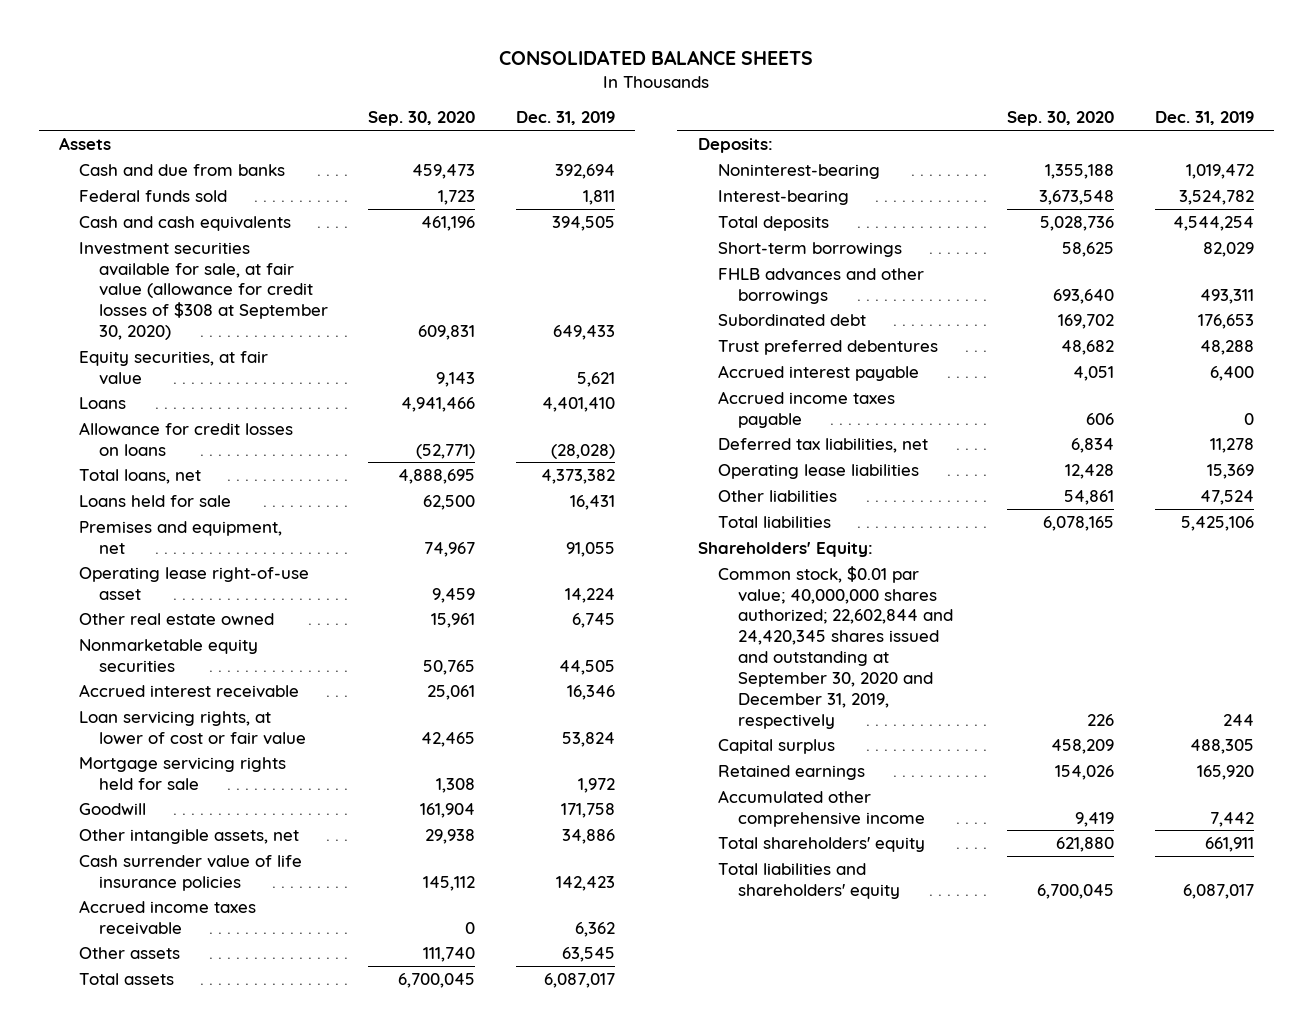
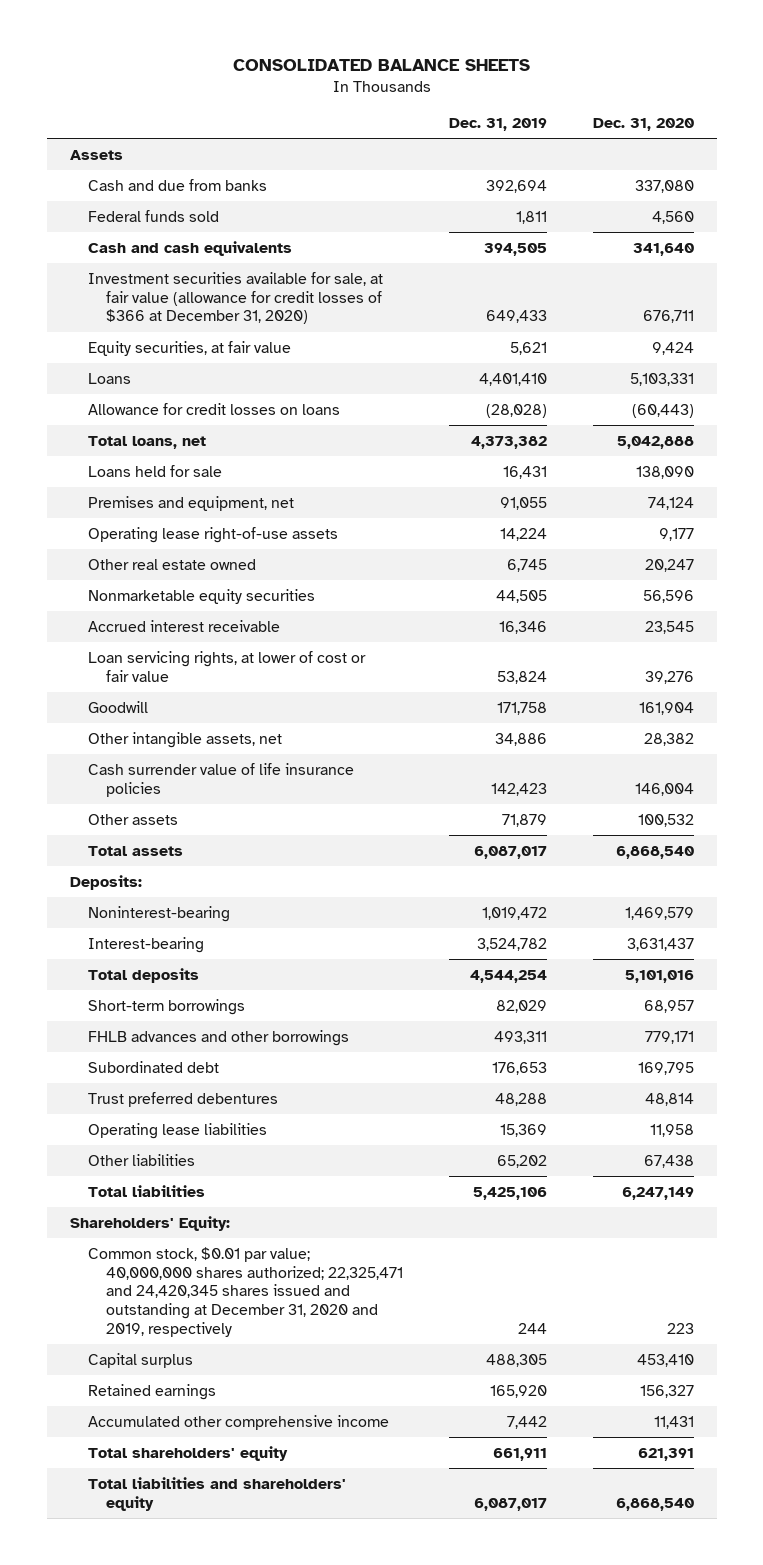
[368,111,476,127] Sep. 30, 2020 -> none
none -> [592,118,694,132] Dec. 31, 2020
[78,241,328,341] Investment securities available for sale, at fair value (allowance for credit losses of $308 at September 30, 2020) -> [87,271,383,325] Investment securities available for sale, at fair value (allowance for credit losses of $366 at December 31, 2020)
[78,566,309,600] Operating lease right-of-use asset -> [87,526,338,543] Operating lease right-of-use assets
[78,756,286,790] Mortgage servicing rights held for sale -> none
[78,899,256,935] Accrued income taxes receivable -> none
[561,946,615,962] 63,545 -> [501,813,547,827] 71,879
[717,364,919,381] Accrued interest payable -> none
[717,390,895,428] Accrued income taxes payable -> none
[717,437,928,453] Deferred tax liabilities, net -> none
[1199,489,1254,505] 47,524 -> [496,1154,547,1168] 65,202
[717,565,953,729] Common stock, $0.01 par value; 40,000,000 shares authorized; 22,602,844 and 24,420,345 shares issued and outstanding at September 30, 2020 and December 31, 2019, respectively -> [87,1246,404,1338] Common stock, $0.01 par value; 40,000,000 shares authorized; 22,325,471 and 24,420,345 shares issued and outstanding at December 31, 2020 and 2019, respectively

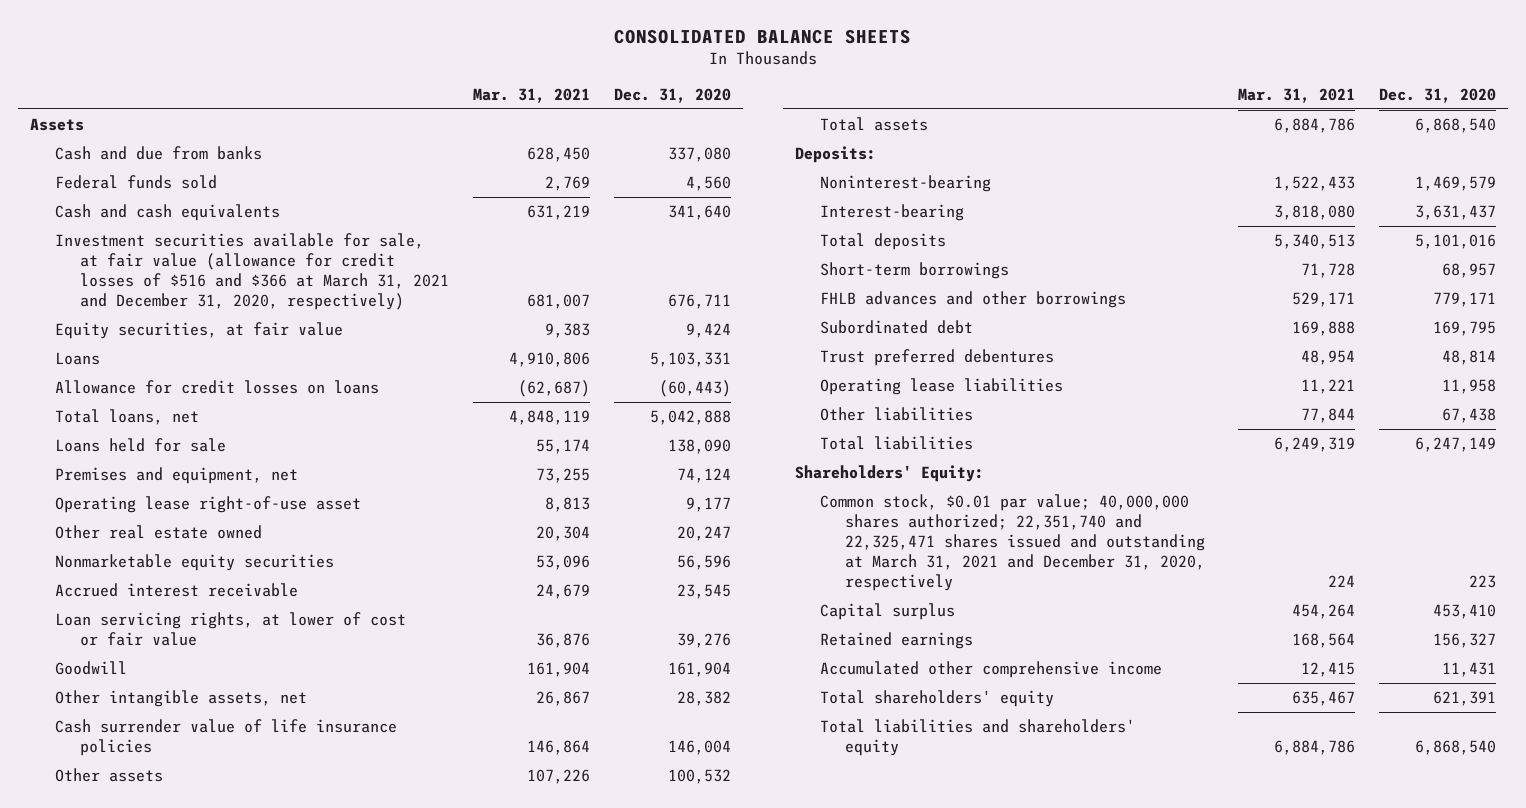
[448,118,547,132] Dec. 31, 2019 -> none
none -> [472,88,590,104] Mar. 31, 2021
[87,271,383,325] Investment securities available for sale, at fair value (allowance for credit losses of $366 at December 31, 2020) -> [54,232,449,311] Investment securities available for sale, at fair value (allowance for credit losses of $516 and $366 at March 31, 2021 and December 31, 2020, respectively)
[87,526,338,543] Operating lease right-of-use assets -> [54,495,361,513] Operating lease right-of-use asset
[87,1246,404,1338] Common stock, $0.01 par value; 40,000,000 shares authorized; 22,325,471 and 24,420,345 shares issued and outstanding at December 31, 2020 and 2019, respectively -> [819,493,1205,592] Common stock, $0.01 par value; 40,000,000 shares authorized; 22,351,740 and 22,325,471 shares issued and outstanding at March 31, 2021 and December 31, 2020, respectively

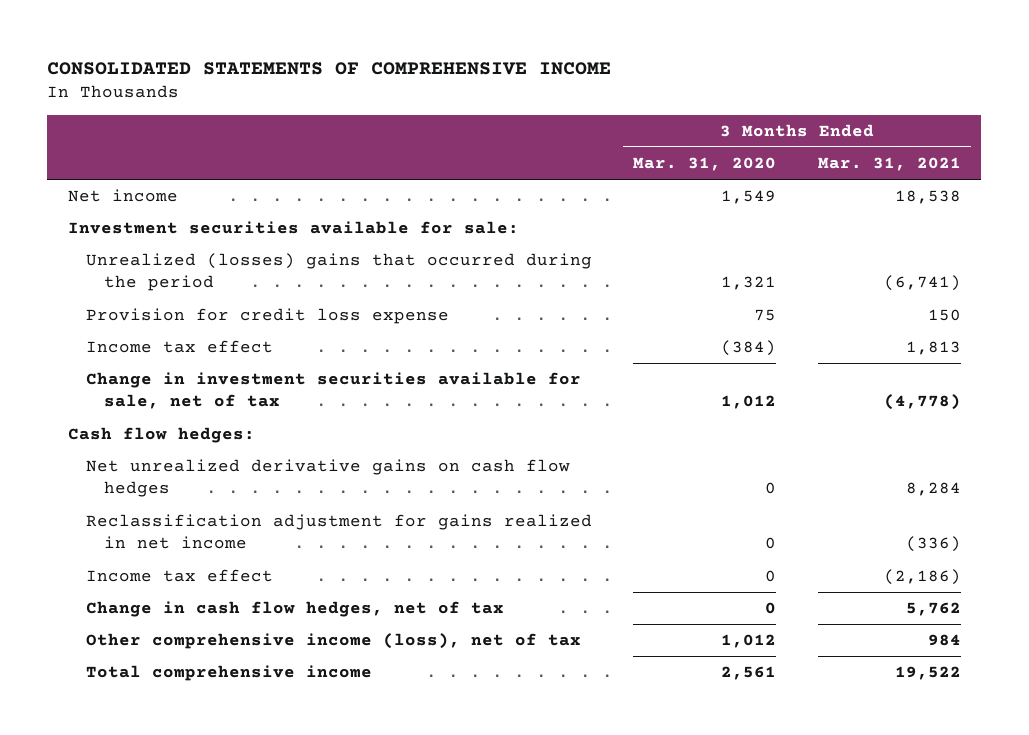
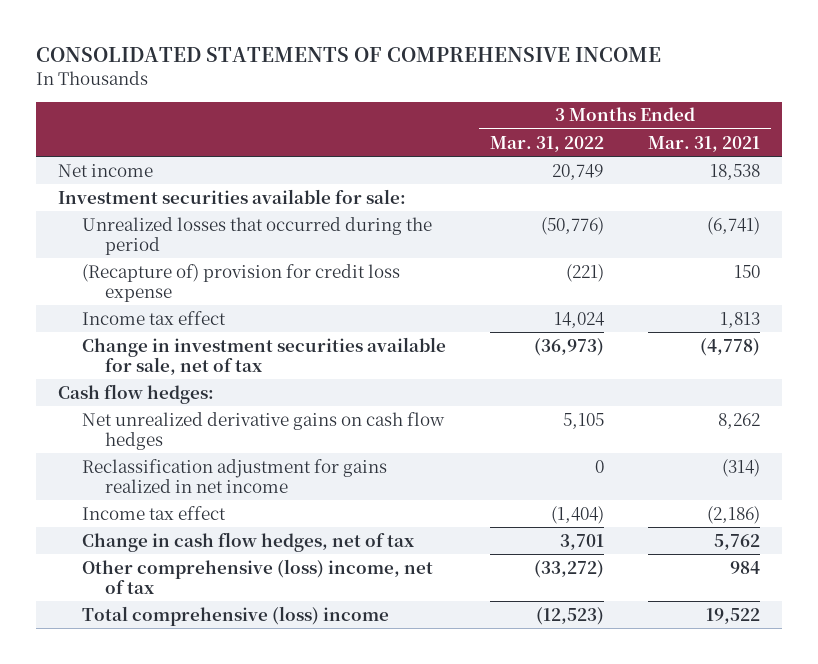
[633,157,777,172] Mar. 31, 2020 -> none
none -> [489,135,604,152] Mar. 31, 2022
[86,253,593,292] Unrealized (losses) gains that occurred during the period -> [81,216,432,255] Unrealized losses that occurred during the period
[86,308,450,325] Provision for credit loss expense -> [81,263,400,302] (Recapture of) provision for credit loss expense
[905,482,961,497] 8,284 -> [718,412,761,429] 8,262
[905,536,961,553] (336) -> [722,458,761,477] (314)
[86,633,582,650] Other comprehensive income (loss), net of tax -> [81,558,433,594] Other comprehensive (loss) income, net of tax
[86,665,373,682] Total comprehensive income -> [81,605,389,626] Total comprehensive (loss) income

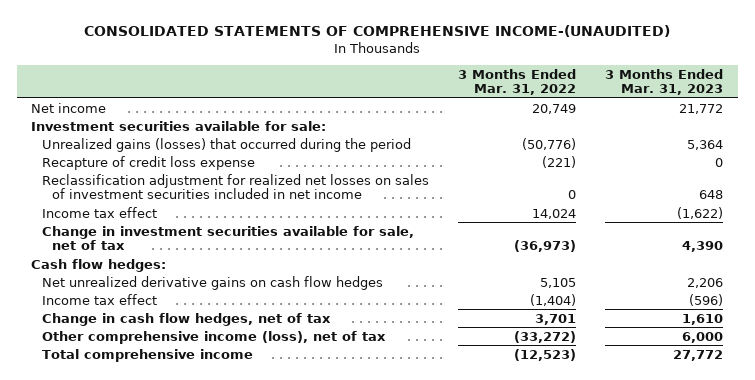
[36,47,662,63] CONSOLIDATED STATEMENTS OF COMPREHENSIVE INCOME -> [84,24,671,37] CONSOLIDATED STATEMENTS OF COMPREHENSIVE INCOME-(UNAUDITED)
[648,135,761,152] Mar. 31, 2021 -> none
none -> [605,68,724,96] 3 Months Ended Mar. 31, 2023
[81,216,432,255] Unrealized losses that occurred during the period -> [41,137,411,152] Unrealized gains (losses) that occurred during the period
[81,263,400,302] (Recapture of) provision for credit loss expense -> [41,155,255,170] Recapture of credit loss expense
none -> [41,173,429,200] Reclassification adjustment for realized net losses on sales of investment securities included in net income
[81,458,387,493] Reclassification adjustment for gains realized in net income -> none
[81,558,433,594] Other comprehensive (loss) income, net of tax -> [41,330,386,344] Other comprehensive income (loss), net of tax
[81,605,389,626] Total comprehensive (loss) income -> [41,348,253,362] Total comprehensive income

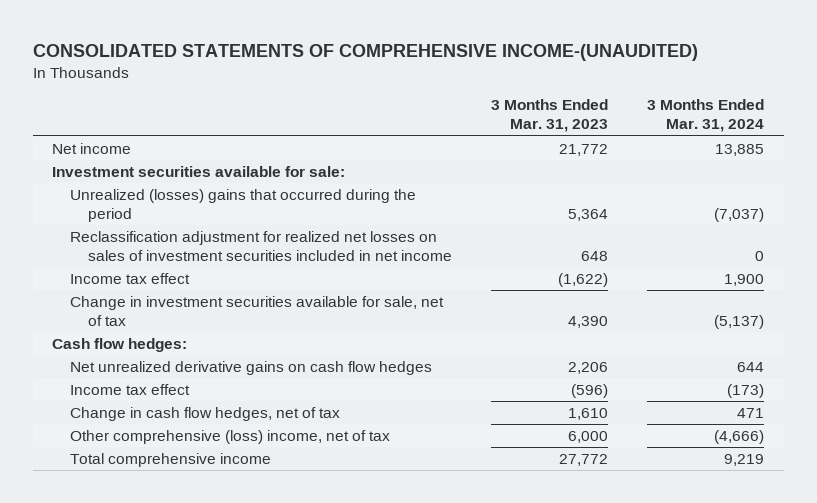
[457,68,576,96] 3 Months Ended Mar. 31, 2022 -> none
none -> [647,99,765,133] 3 Months Ended Mar. 31, 2024
[41,155,255,170] Recapture of credit loss expense -> none
[41,137,411,152] Unrealized gains (losses) that occurred during the period -> [70,188,417,222] Unrealized (losses) gains that occurred during the period
[41,330,386,344] Other comprehensive income (loss), net of tax -> [70,429,391,444] Other comprehensive (loss) income, net of tax

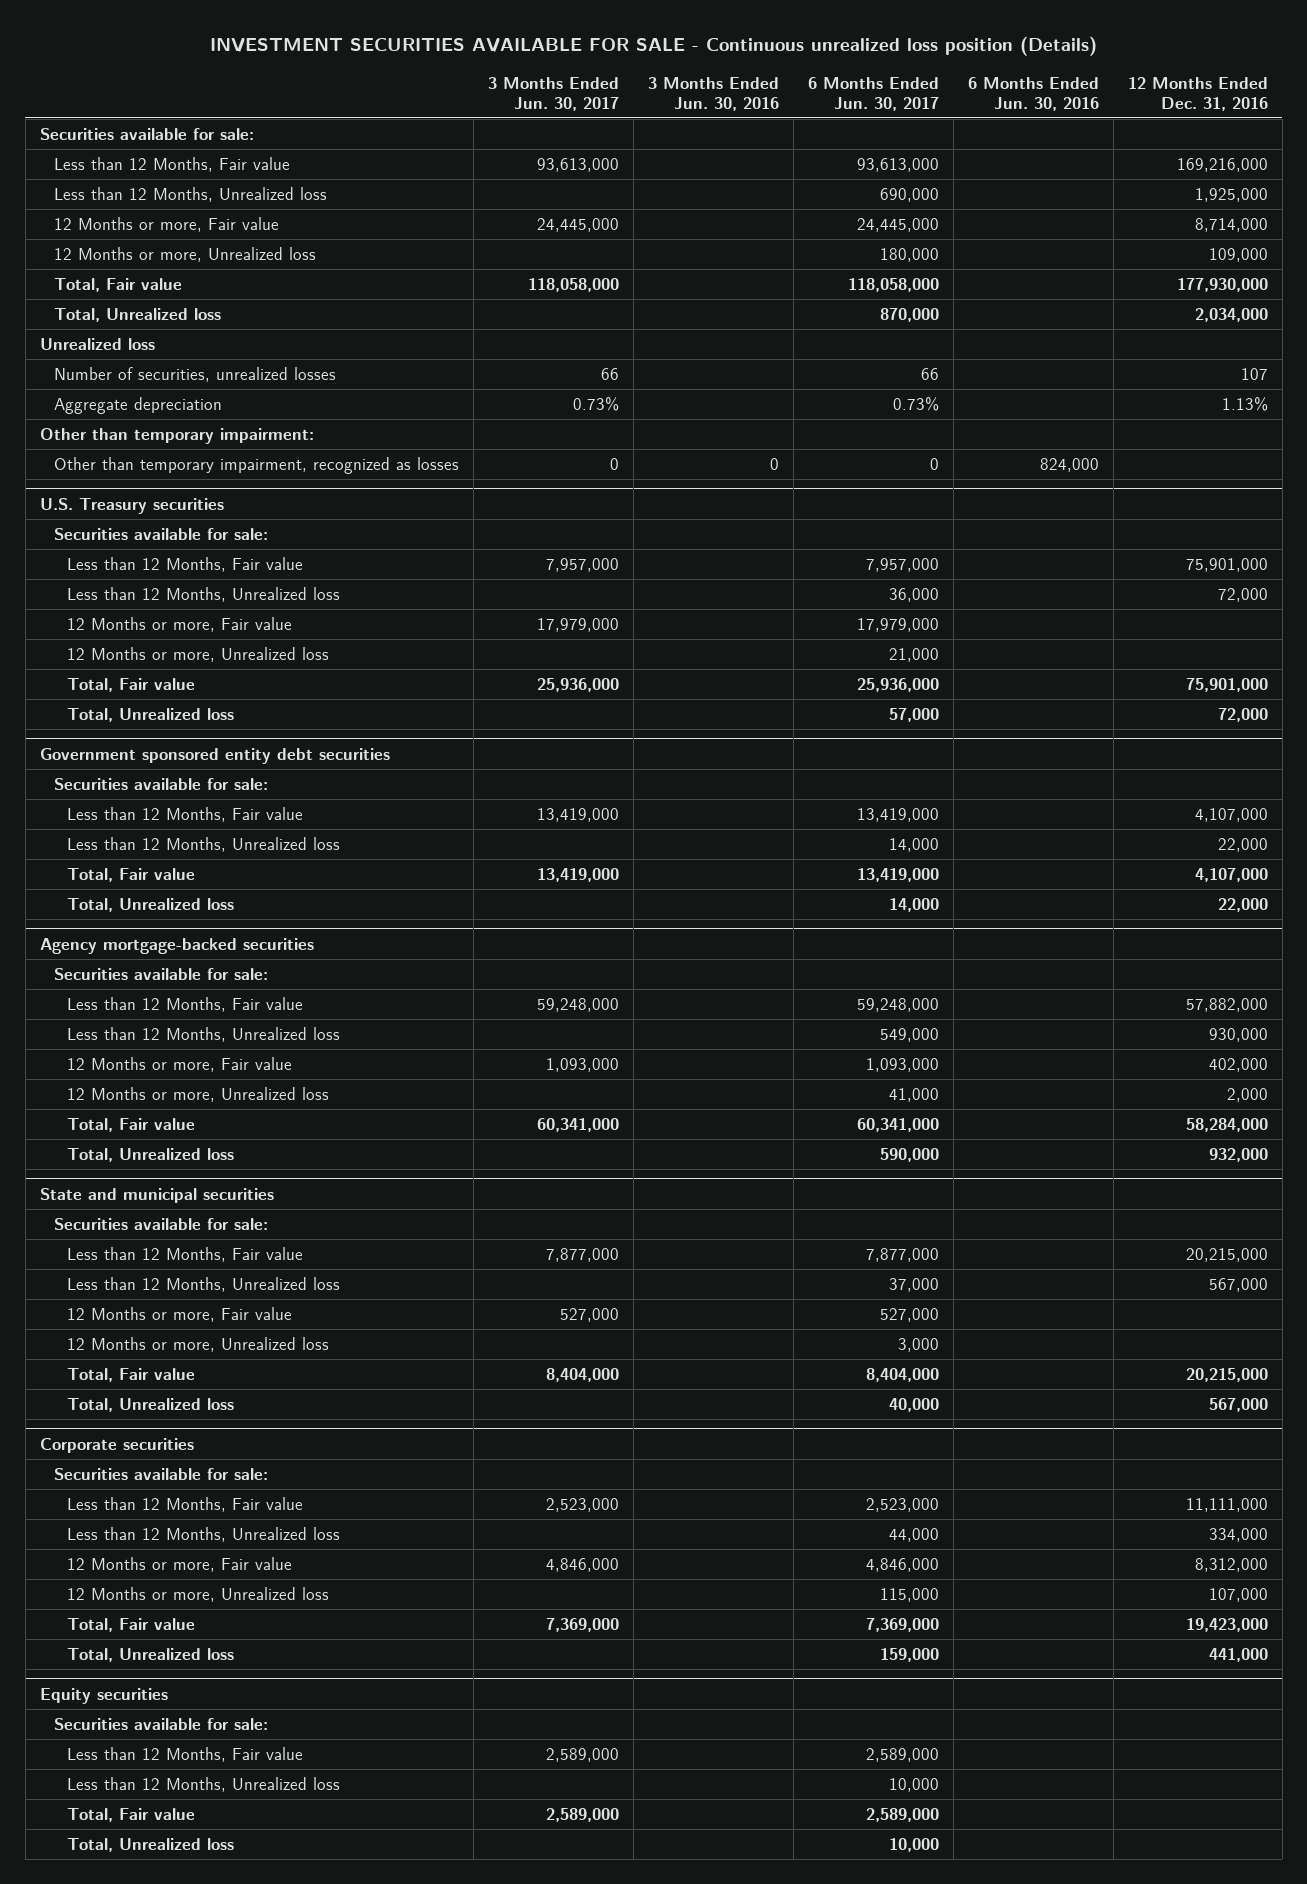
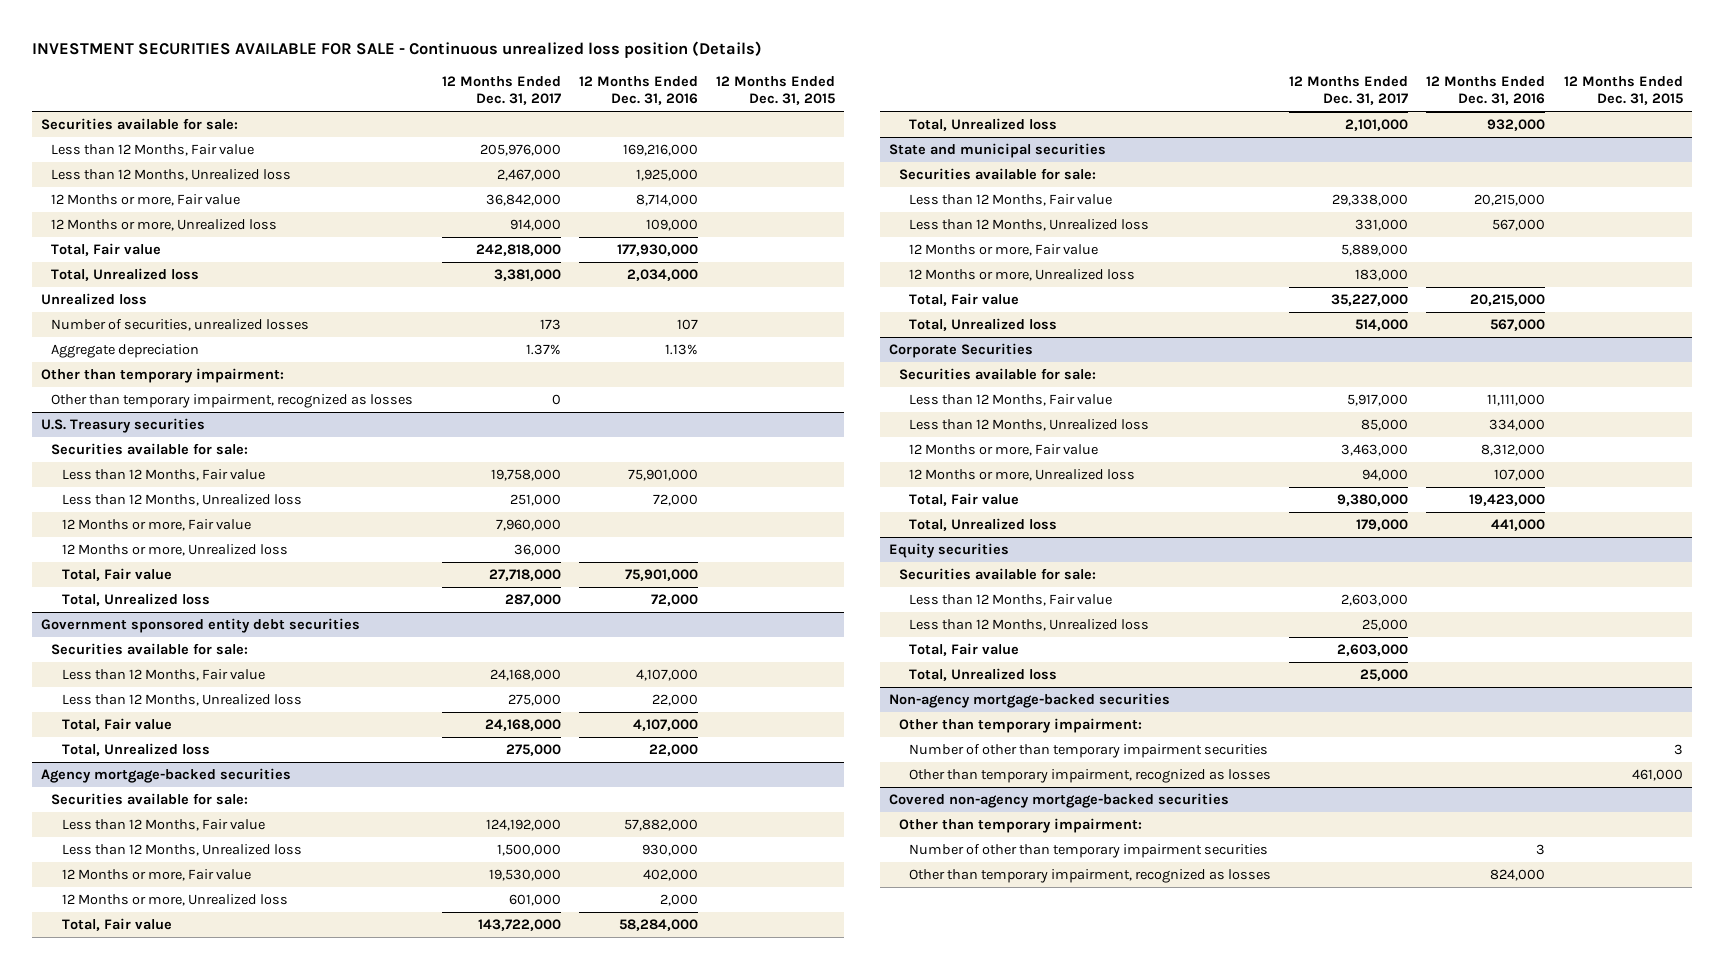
[487,77,619,111] 3 Months Ended Jun. 30, 2017 -> none
[647,77,779,111] 3 Months Ended Jun. 30, 2016 -> none
[807,77,939,111] 6 Months Ended Jun. 30, 2017 -> none
[967,77,1099,111] 6 Months Ended Jun. 30, 2016 -> none
none -> [441,75,561,106] 12 Months Ended Dec. 31, 2017
none -> [715,75,835,106] 12 Months Ended Dec. 31, 2015
[39,1437,194,1453] Corporate securities -> [888,342,1033,358] Corporate Securities
none -> [888,692,1170,708] Non-agency mortgage-backed securities
none -> [899,717,1143,733] Other than temporary impairment:
none -> [909,743,1269,758] Number of other than temporary impairment securities
none -> [909,768,1272,783] Other than temporary impairment, recognized as losses
none -> [888,792,1229,808] Covered non-agency mortgage-backed securities
none -> [899,817,1143,833] Other than temporary impairment:
none -> [909,843,1269,858] Number of other than temporary impairment securities
none -> [909,868,1272,883] Other than temporary impairment, recognized as losses

